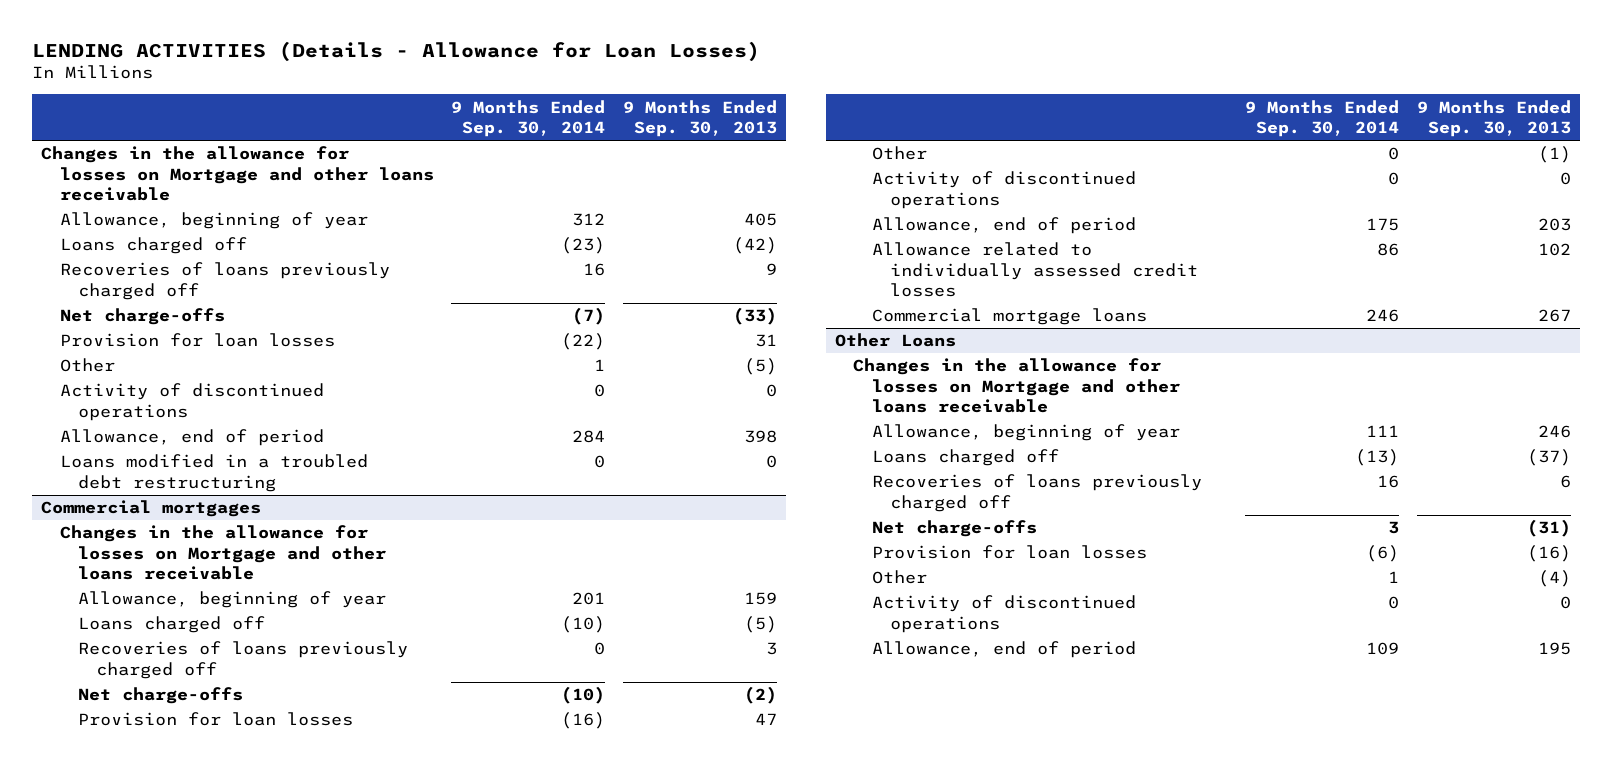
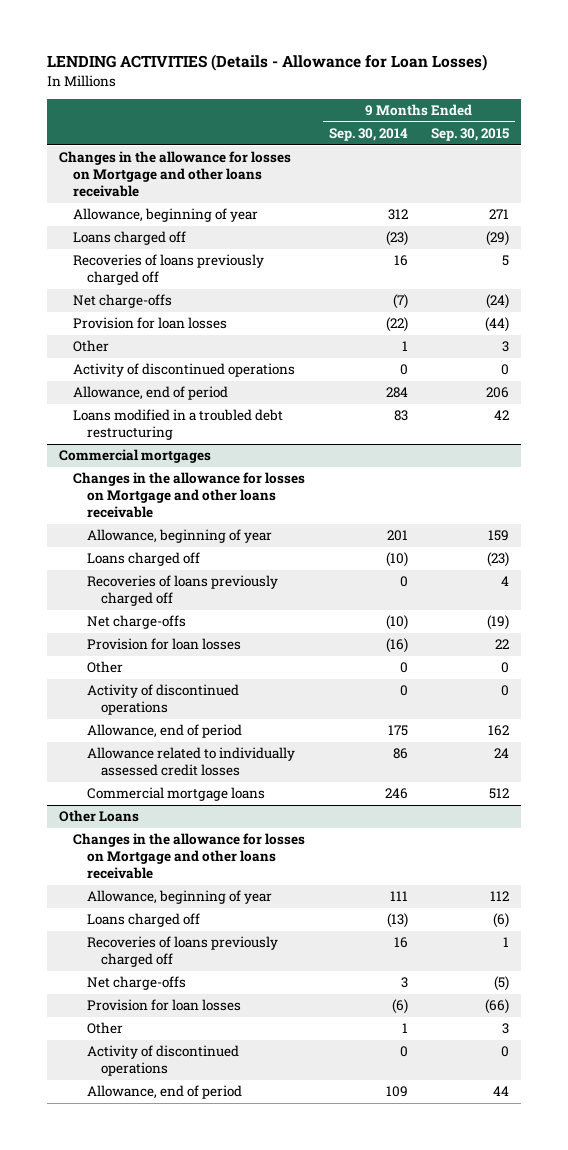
[623,99,778,138] 9 Months Ended Sep. 30, 2013 -> none
none -> [431,128,510,142] Sep. 30, 2015
[594,455,606,469] 0 -> [393,410,408,422] 83

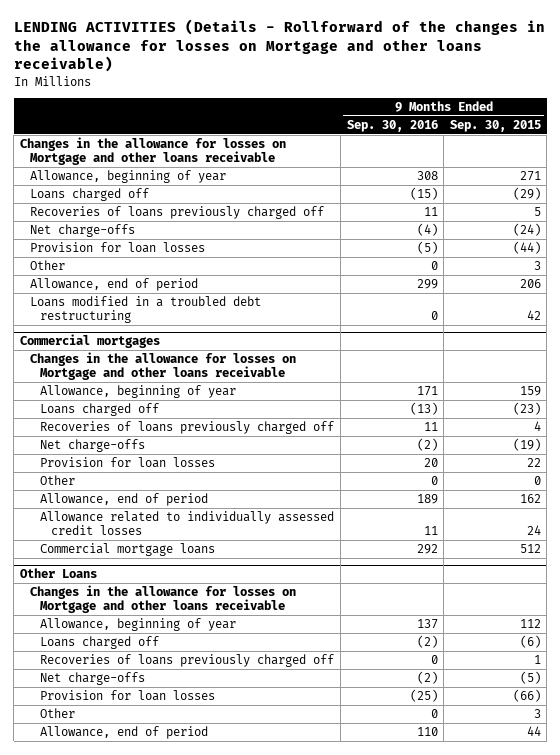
[46,54,487,72] LENDING ACTIVITIES (Details - Allowance for Loan Losses) -> [13,19,545,73] LENDING ACTIVITIES (Details - Rollforward of the changes in the allowance for losses on Mortgage and other loans receivable)
[328,128,408,142] Sep. 30, 2014 -> none
none -> [346,119,438,132] Sep. 30, 2016
[72,363,295,378] Activity of discontinued operations -> none
[86,684,239,716] Activity of discontinued operations -> none
[86,1045,239,1077] Activity of discontinued operations -> none

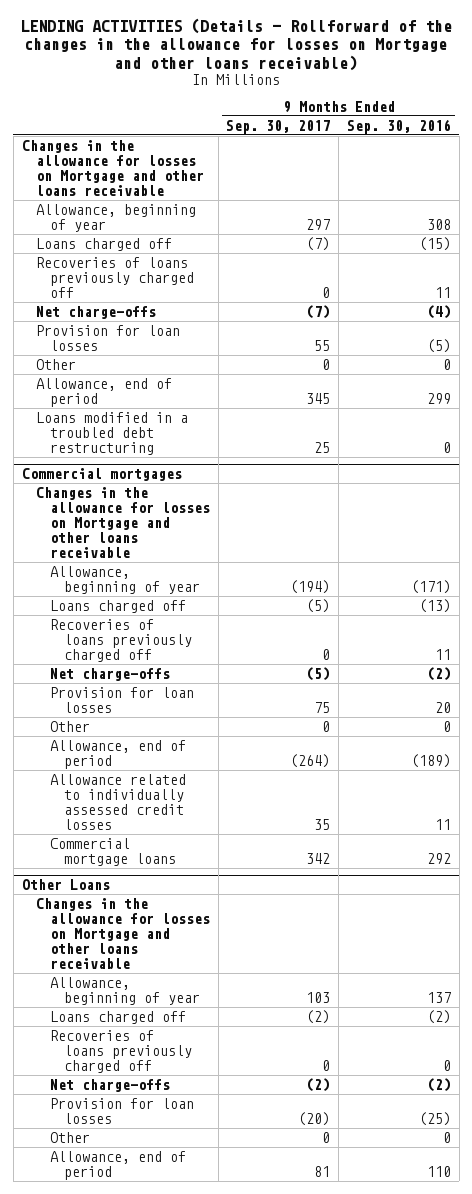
[449,119,541,132] Sep. 30, 2015 -> none
none -> [226,119,331,134] Sep. 30, 2017
[416,386,438,397] 171 -> [410,579,451,594] (171)
[416,494,438,505] 189 -> [410,753,451,768] (189)

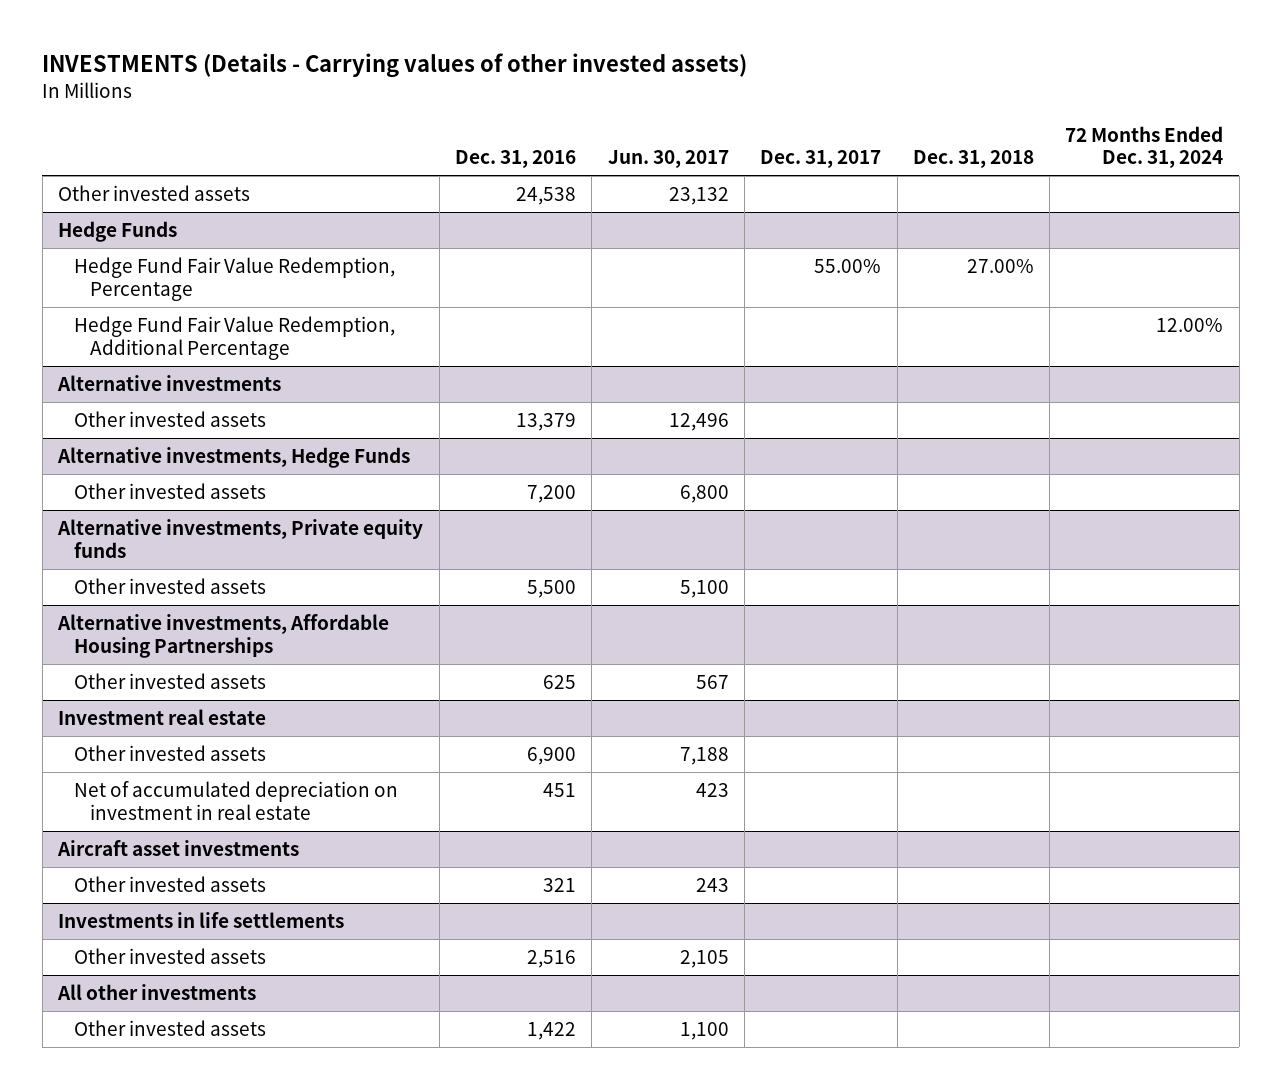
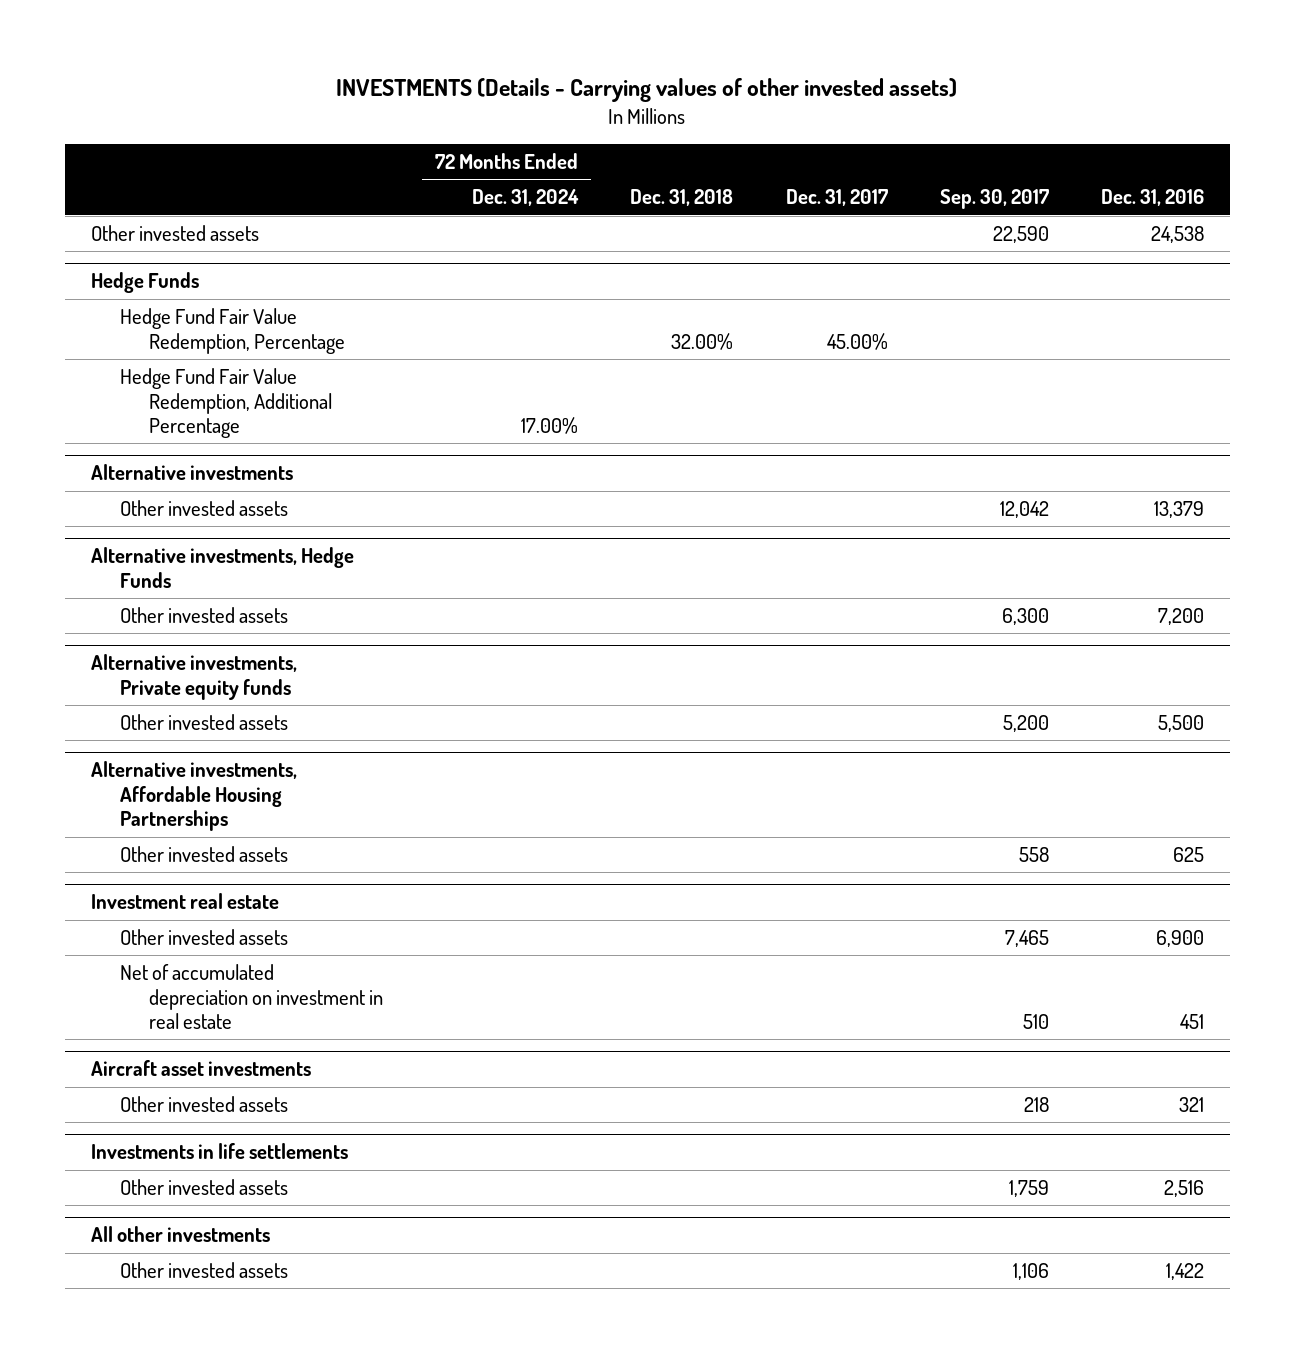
[607,150,729,169] Jun. 30, 2017 -> none
none -> [939,189,1049,210] Sep. 30, 2017
[814,259,882,274] 55.00% -> [826,332,888,350] 45.00%
[966,259,1034,274] 27.00% -> [671,332,734,350] 32.00%
[1156,318,1224,333] 12.00% -> [521,417,579,435] 17.00%

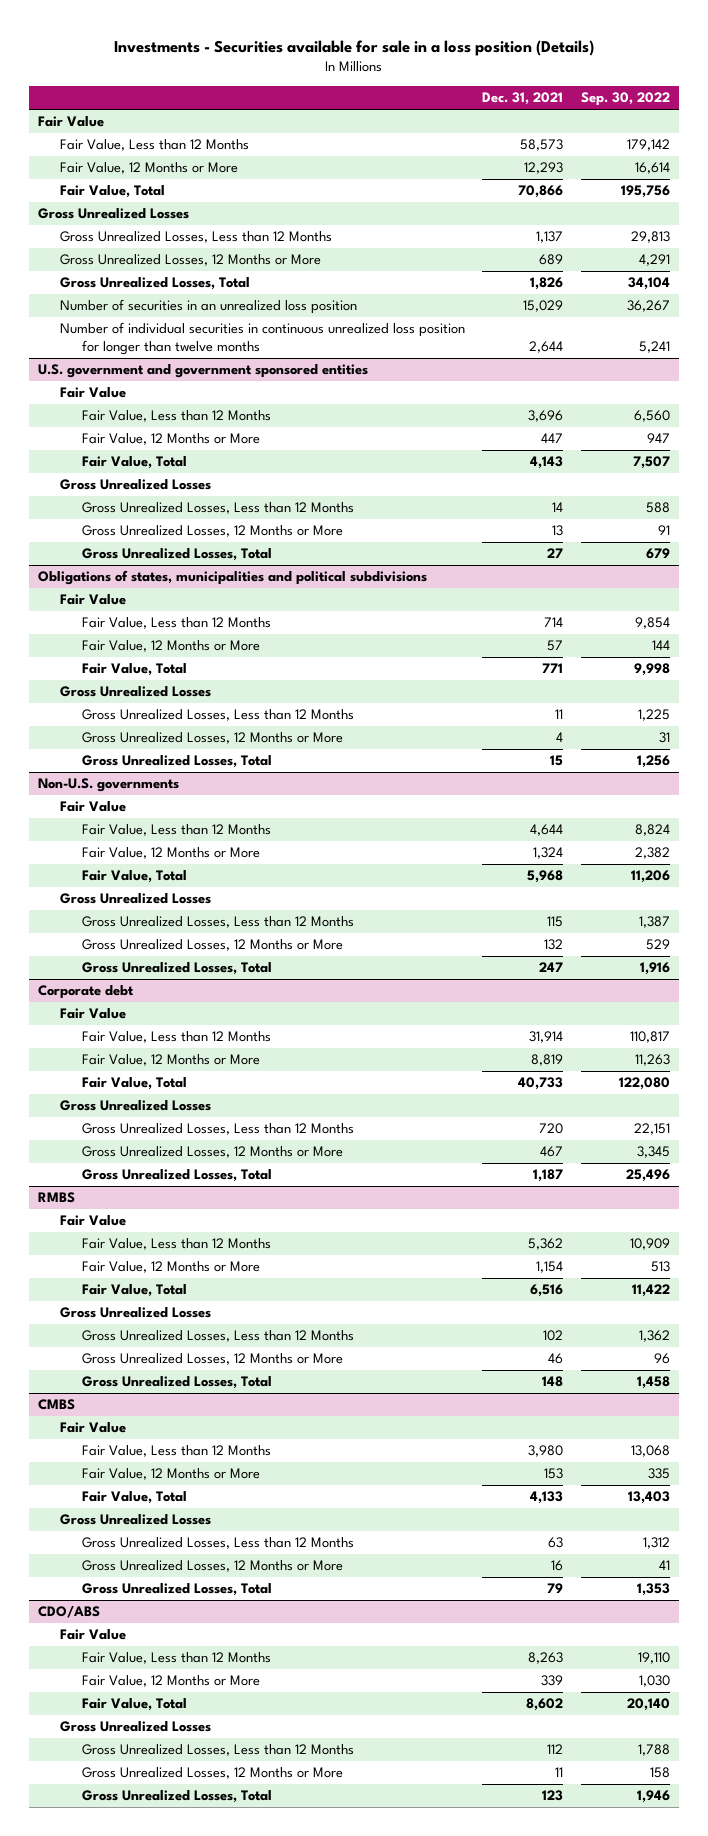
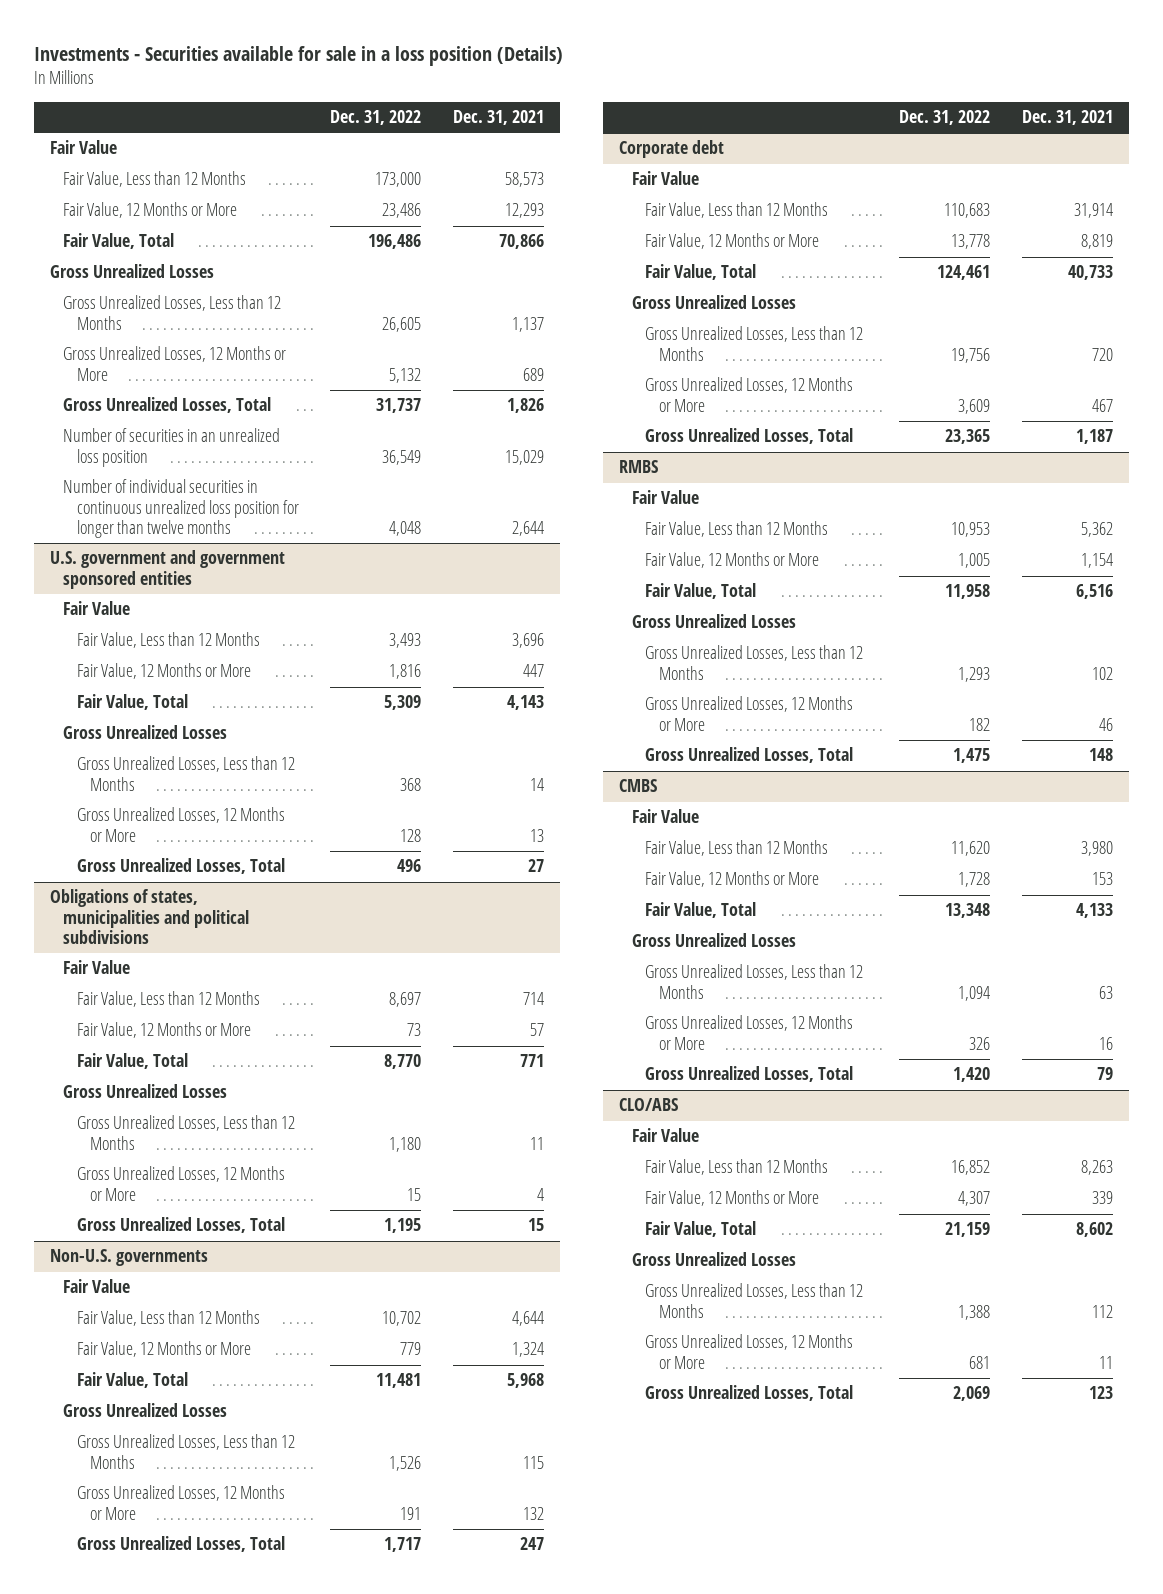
[580,92,670,107] Sep. 30, 2022 -> none
none -> [330,110,422,126] Dec. 31, 2022
[37,1606,100,1619] CDO/ABS -> [618,1098,678,1112] CLO/ABS

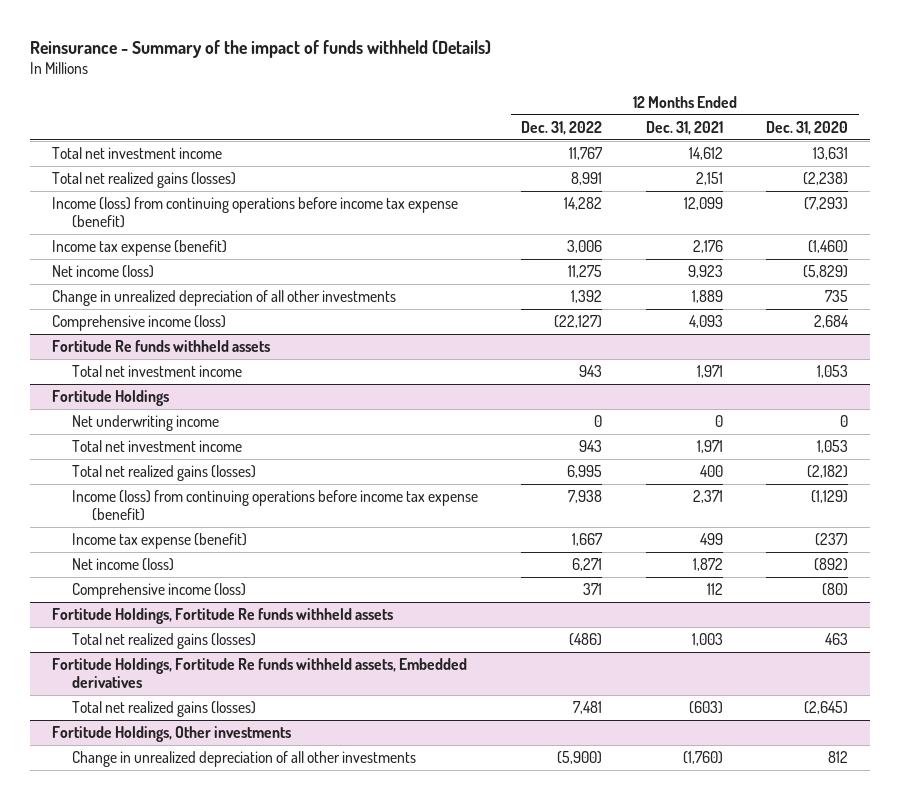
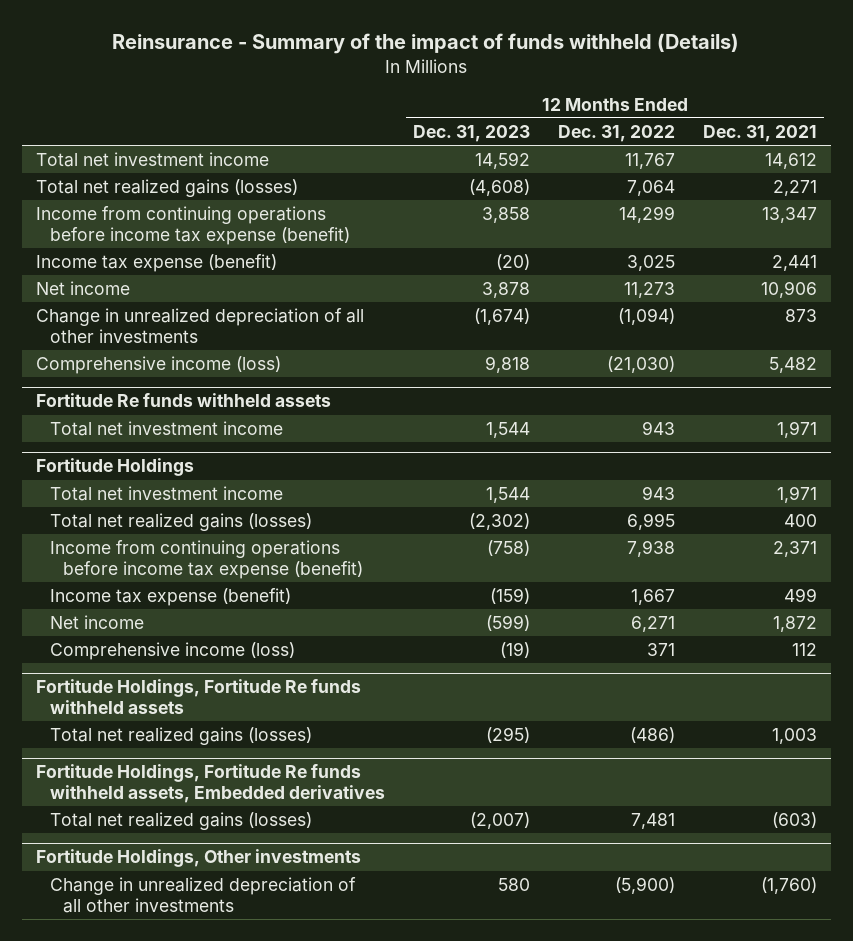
[766,120,849,135] Dec. 31, 2020 -> none
none -> [412,124,530,142] Dec. 31, 2023
[571,172,603,186] 8,991 -> [626,180,675,197] 7,064
[695,172,723,186] 2,151 -> [772,180,817,197] 2,271
[51,197,458,228] Income (loss) from continuing operations before income tax expense (benefit) -> [36,206,350,245] Income from continuing operations before income tax expense (benefit)
[564,197,603,211] 14,282 -> [618,206,675,224] 14,299
[683,197,723,211] 12,099 -> [761,207,817,224] 13,347
[567,240,603,254] 3,006 -> [626,255,675,272] 3,025
[692,240,723,254] 2,176 -> [771,255,817,272] 2,441
[51,265,154,279] Net income (loss) -> [36,281,131,296] Net income
[568,265,603,279] 11,275 -> [623,282,675,299] 11,273
[687,265,723,279] 9,923 -> [760,281,817,299] 10,906
[571,290,603,304] 1,392 -> [617,308,675,326] (1,094)
[691,290,723,304] 1,889 -> [784,309,817,323] 873
[554,315,603,329] (22,127) -> [606,356,675,374] (21,030)
[688,315,723,329] 4,093 -> [768,357,817,374] 5,482
[72,415,220,432] Net underwriting income -> none
[72,490,479,521] Income (loss) from continuing operations before income tax expense (benefit) -> [49,540,364,579] Income from continuing operations before income tax expense (benefit)
[72,558,175,572] Net income (loss) -> [49,615,144,630] Net income

